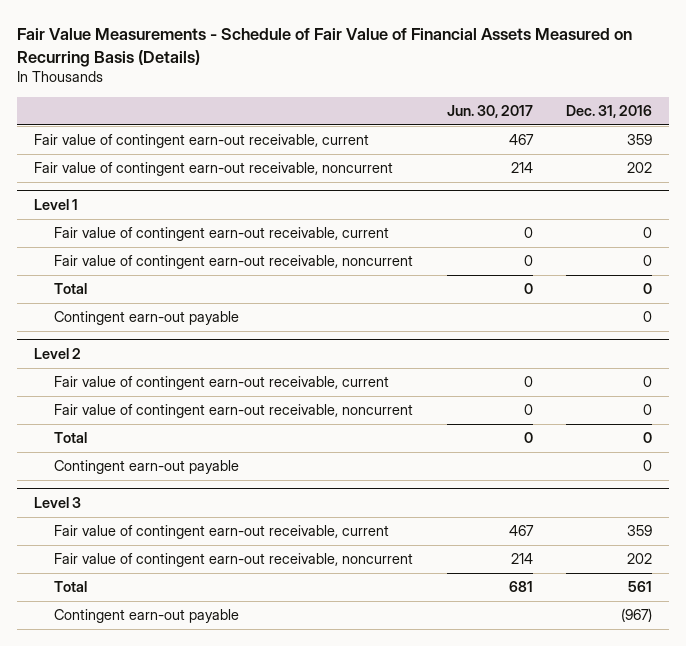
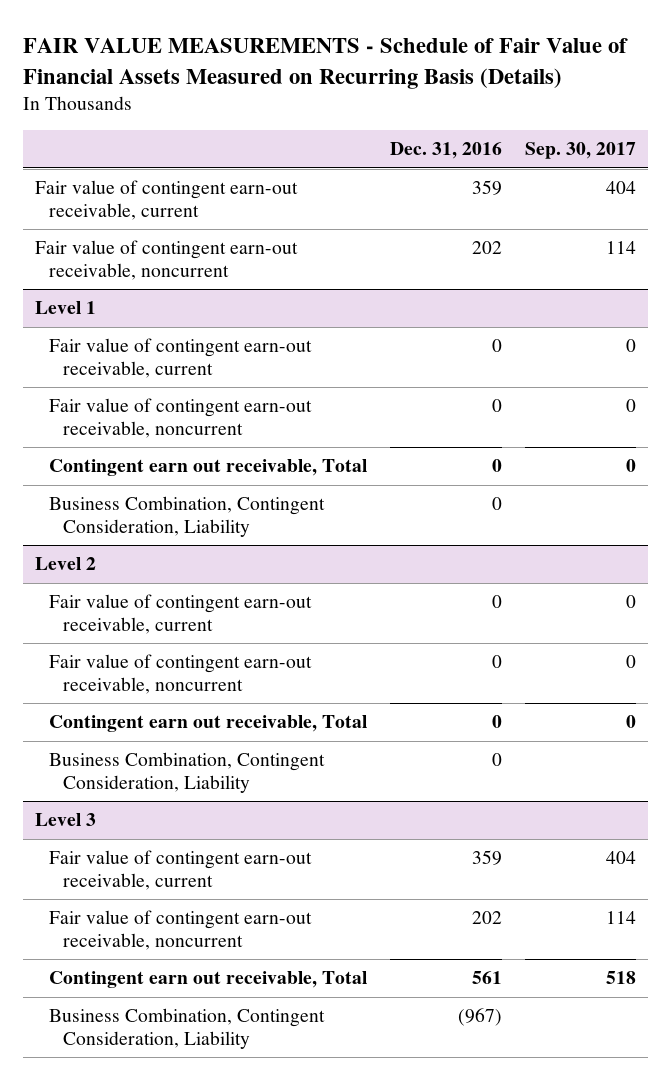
[17,27,633,67] Fair Value Measurements - Schedule of Fair Value of Financial Assets Measured on Recurring Basis (Details) -> [22,38,628,89] FAIR VALUE MEASUREMENTS - Schedule of Fair Value of Financial Assets Measured on Recurring Basis (Details)
[446,105,533,119] Jun. 30, 2017 -> none
none -> [525,142,637,160] Sep. 30, 2017
[54,283,88,295] Total -> [48,459,367,477] Contingent earn out receivable, Total
[54,311,240,326] Contingent earn-out payable -> [48,496,325,537] Business Combination, Contingent Consideration, Liability
[54,432,88,444] Total -> [48,715,367,733] Contingent earn out receivable, Total
[54,460,240,475] Contingent earn-out payable -> [48,752,325,793] Business Combination, Contingent Consideration, Liability
[54,581,88,593] Total -> [48,971,367,989] Contingent earn out receivable, Total
[54,609,240,624] Contingent earn-out payable -> [48,1008,325,1049] Business Combination, Contingent Consideration, Liability

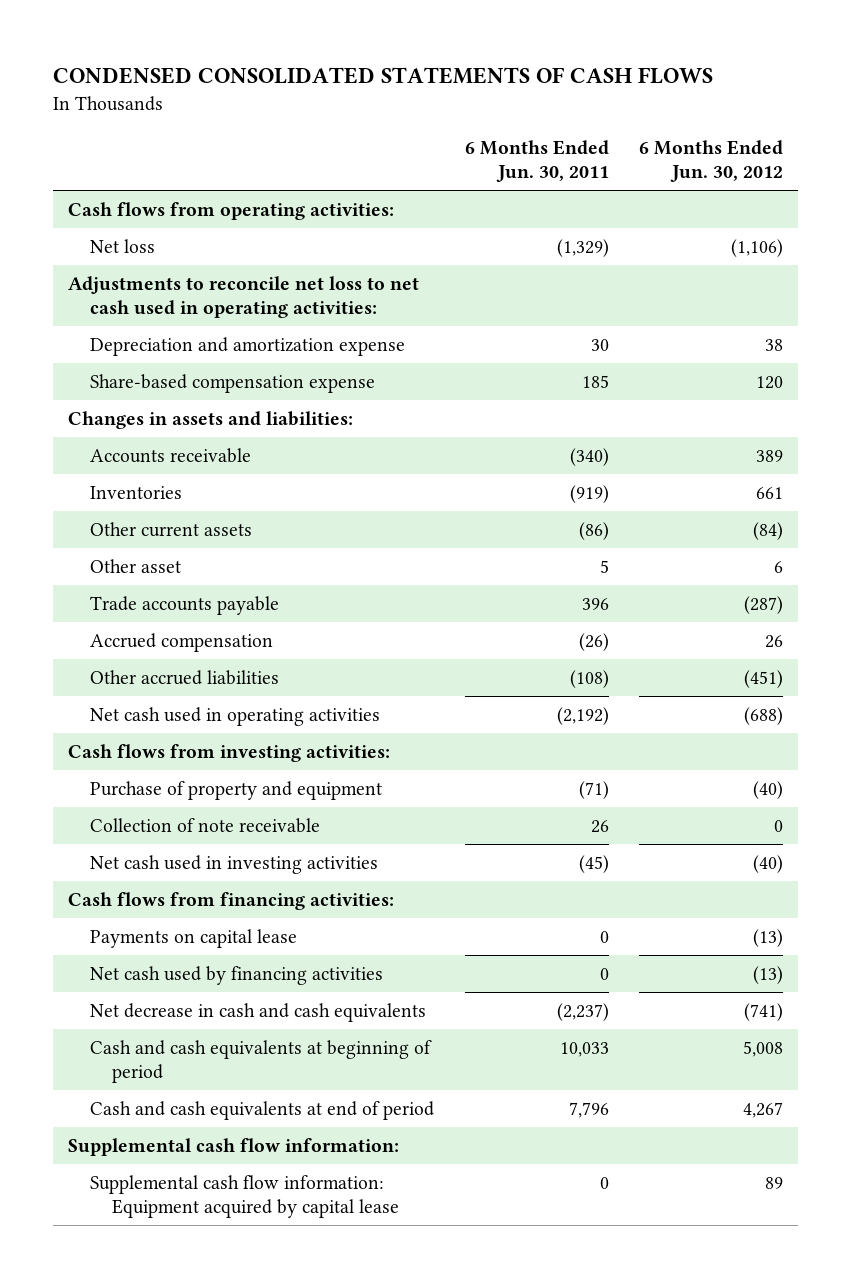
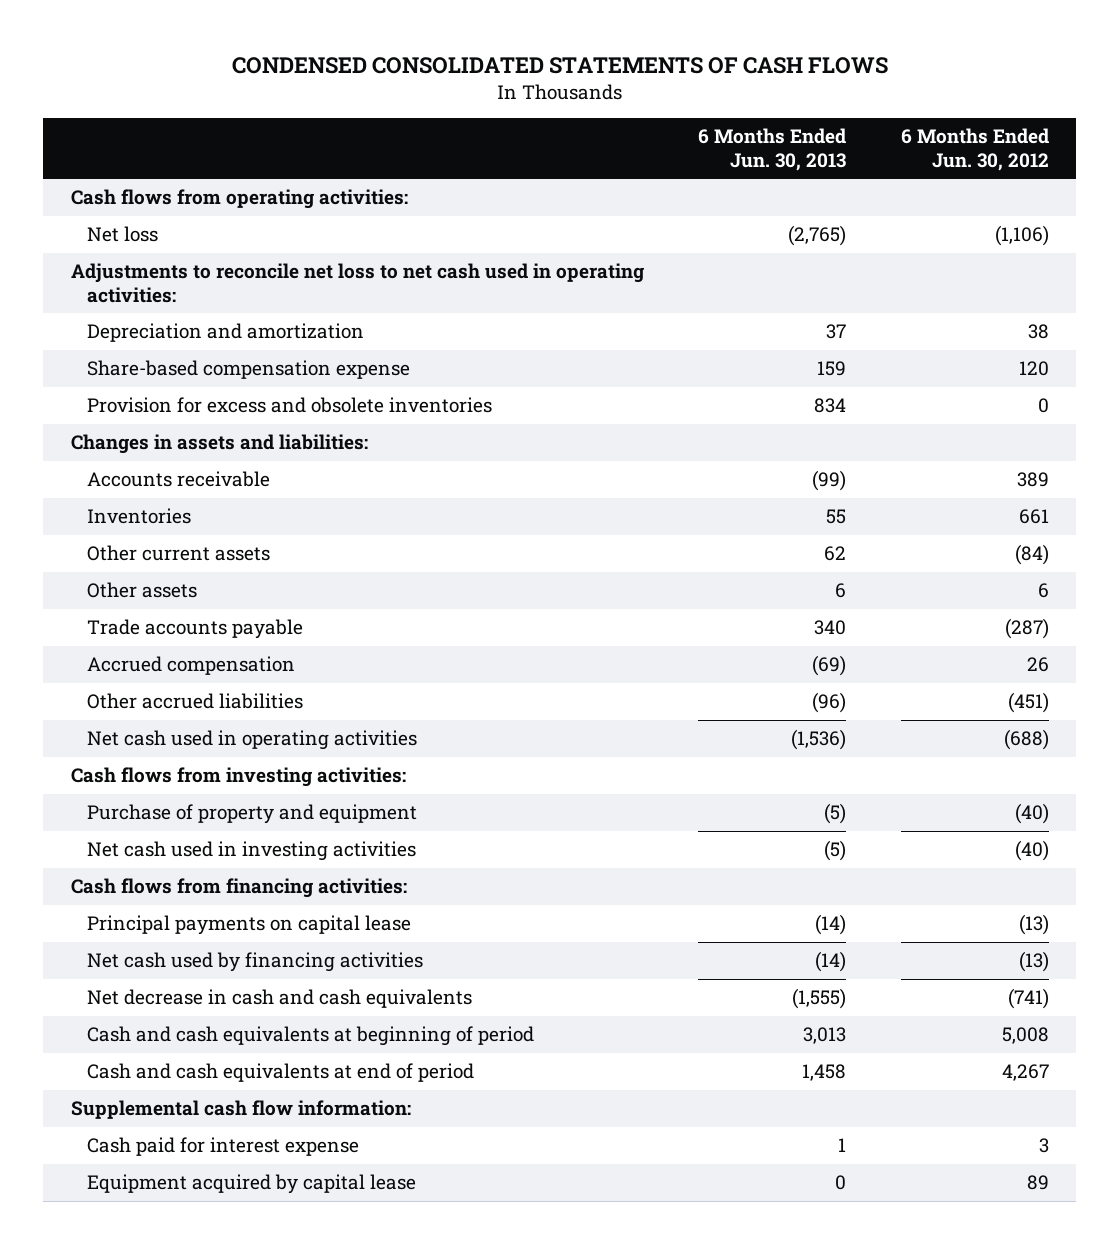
[464,139,609,183] 6 Months Ended Jun. 30, 2011 -> none
none -> [698,128,847,171] 6 Months Ended Jun. 30, 2013
[90,336,406,356] Depreciation and amortization expense -> [87,323,365,343] Depreciation and amortization
none -> [87,397,493,414] Provision for excess and obsolete inventories
[90,558,182,573] Other asset -> [87,582,198,599] Other assets
[90,817,321,833] Collection of note receivable -> none
[90,928,298,948] Payments on capital lease -> [87,915,412,936] Principal payments on capital lease
none -> [87,1137,360,1157] Cash paid for interest expense
[90,1174,400,1219] Supplemental cash flow information: Equipment acquired by capital lease -> [87,1174,417,1195] Equipment acquired by capital lease

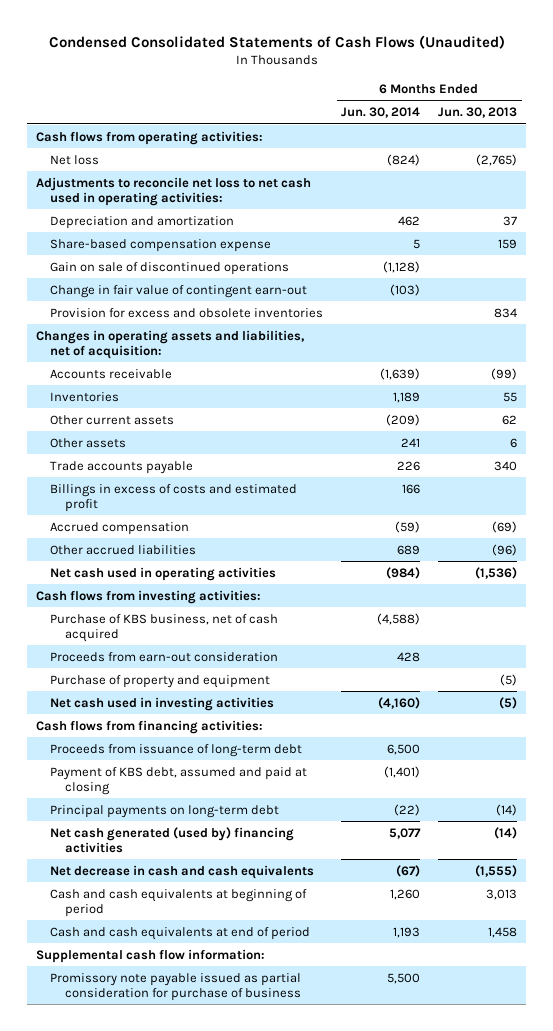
[231,56,888,74] CONDENSED CONSOLIDATED STATEMENTS OF CASH FLOWS -> [48,34,505,49] Condensed Consolidated Statements of Cash Flows (Unaudited)
[900,128,1049,171] 6 Months Ended Jun. 30, 2012 -> none
none -> [341,107,421,119] Jun. 30, 2014
none -> [50,261,290,275] Gain on sale of discontinued operations
none -> [50,284,308,298] Change in fair value of contingent earn-out
[70,434,368,455] Changes in assets and liabilities: -> [35,329,304,359] Changes in operating assets and liabilities, net of acquisition:
none -> [50,483,298,512] Billings in excess of costs and estimated profit
none -> [50,613,279,642] Purchase of KBS business, net of cash acquired
none -> [50,651,279,662] Proceeds from earn-out consideration
[87,915,412,936] Principal payments on capital lease -> none
none -> [50,743,303,757] Proceeds from issuance of long-term debt
none -> [50,766,308,795] Payment of KBS debt, assumed and paid at closing
none -> [50,804,280,818] Principal payments on long-term debt
[87,952,424,973] Net cash used by financing activities -> [50,826,295,853] Net cash generated (used by) financing activities
[87,1137,360,1157] Cash paid for interest expense -> none
[87,1174,417,1195] Equipment acquired by capital lease -> none
none -> [50,972,302,1001] Promissory note payable issued as partial consideration for purchase of business

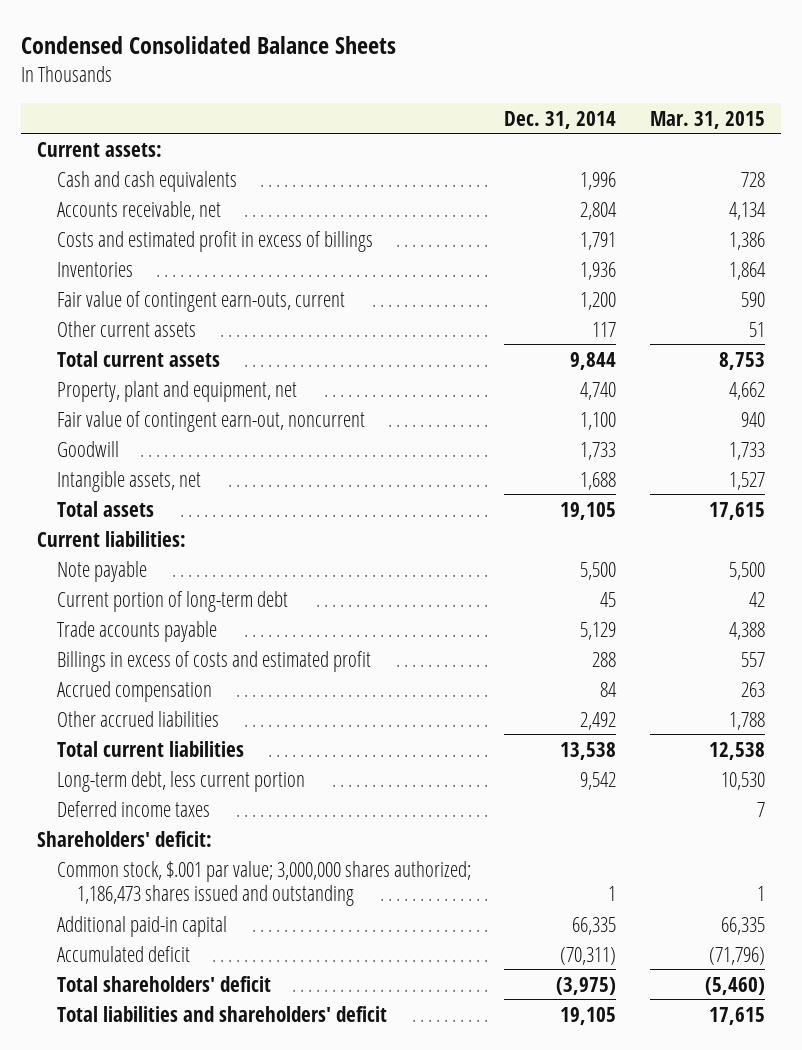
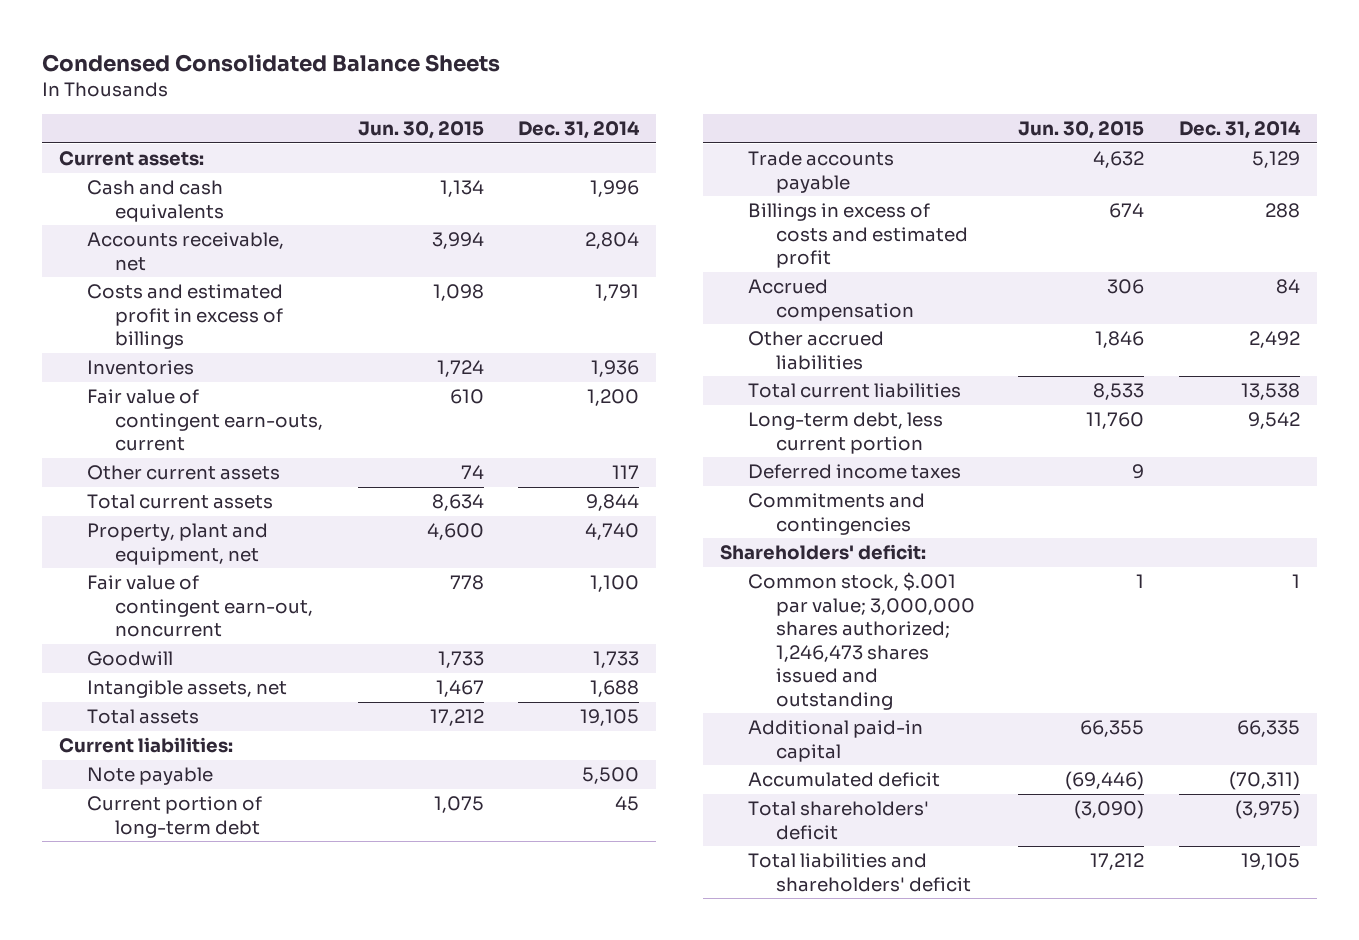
[649,110,765,129] Mar. 31, 2015 -> none
none -> [357,121,484,140] Jun. 30, 2015
none -> [747,493,925,535] Commitments and contingencies
[57,860,472,906] Common stock, $.001 par value; 3,000,000 shares authorized; 1,186,473 shares issued and outstanding -> [747,572,975,710] Common stock, $.001 par value; 3,000,000 shares authorized; 1,246,473 shares issued and outstanding

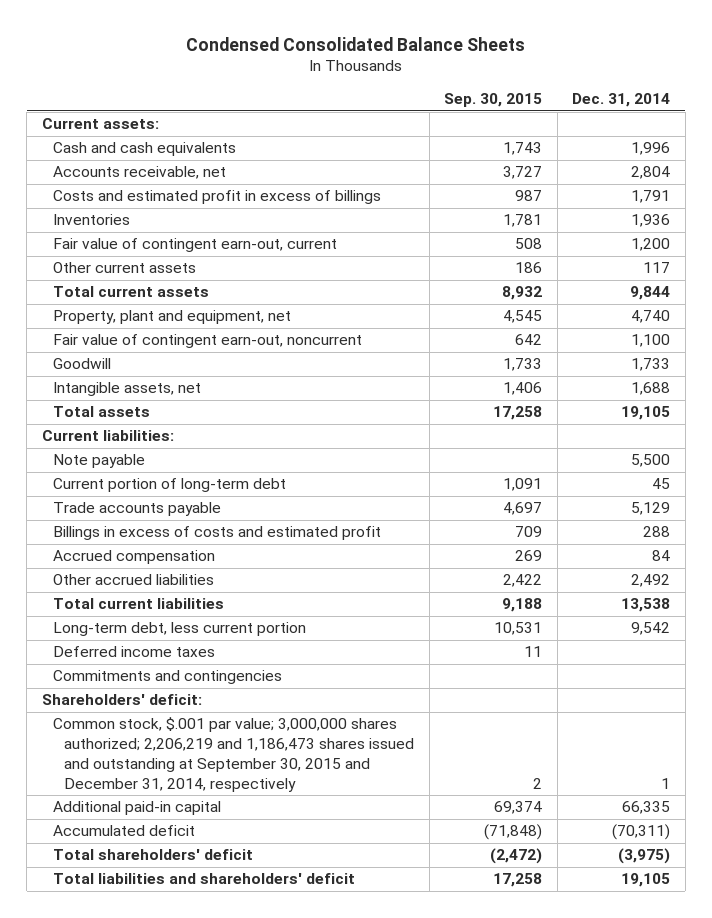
[357,121,484,140] Jun. 30, 2015 -> none
none -> [444,93,543,108] Sep. 30, 2015
[87,389,324,452] Fair value of contingent earn-outs, current -> [52,238,337,253] Fair value of contingent earn-out, current
[747,572,975,710] Common stock, $.001 par value; 3,000,000 shares authorized; 1,246,473 shares issued and outstanding -> [52,717,415,792] Common stock, $.001 par value; 3,000,000 shares authorized; 2,206,219 and 1,186,473 shares issued and outstanding at September 30, 2015 and December 31, 2014, respectively

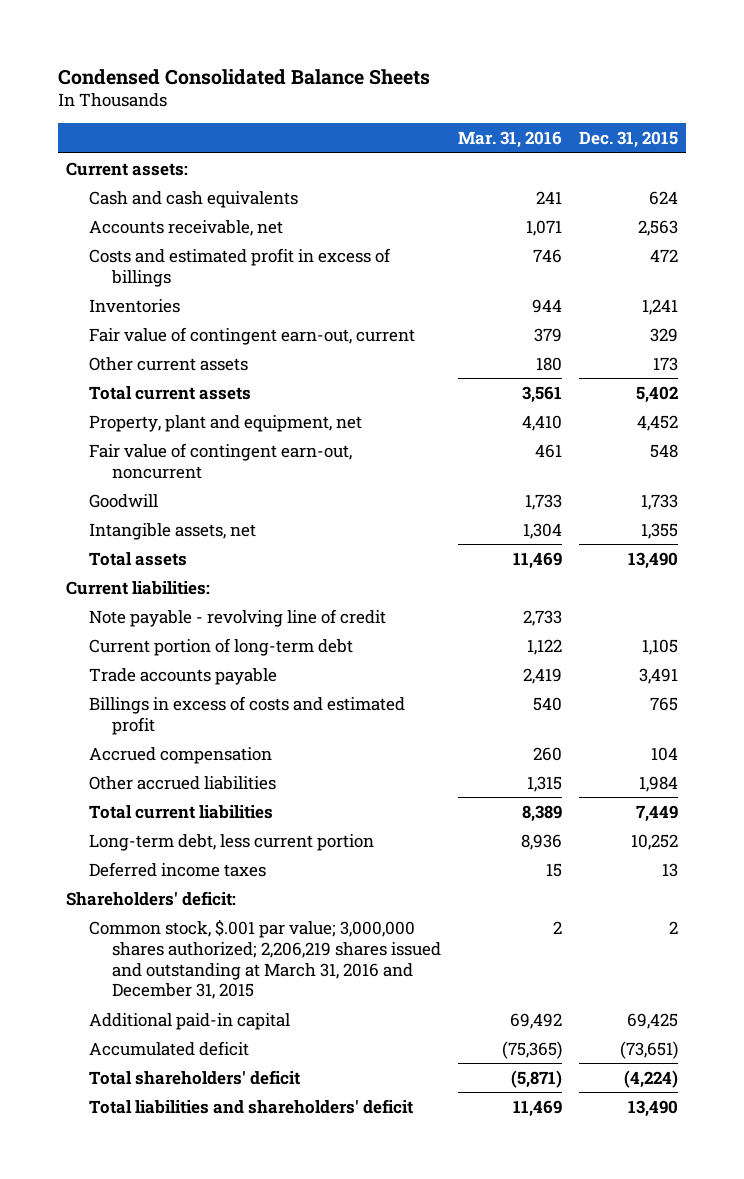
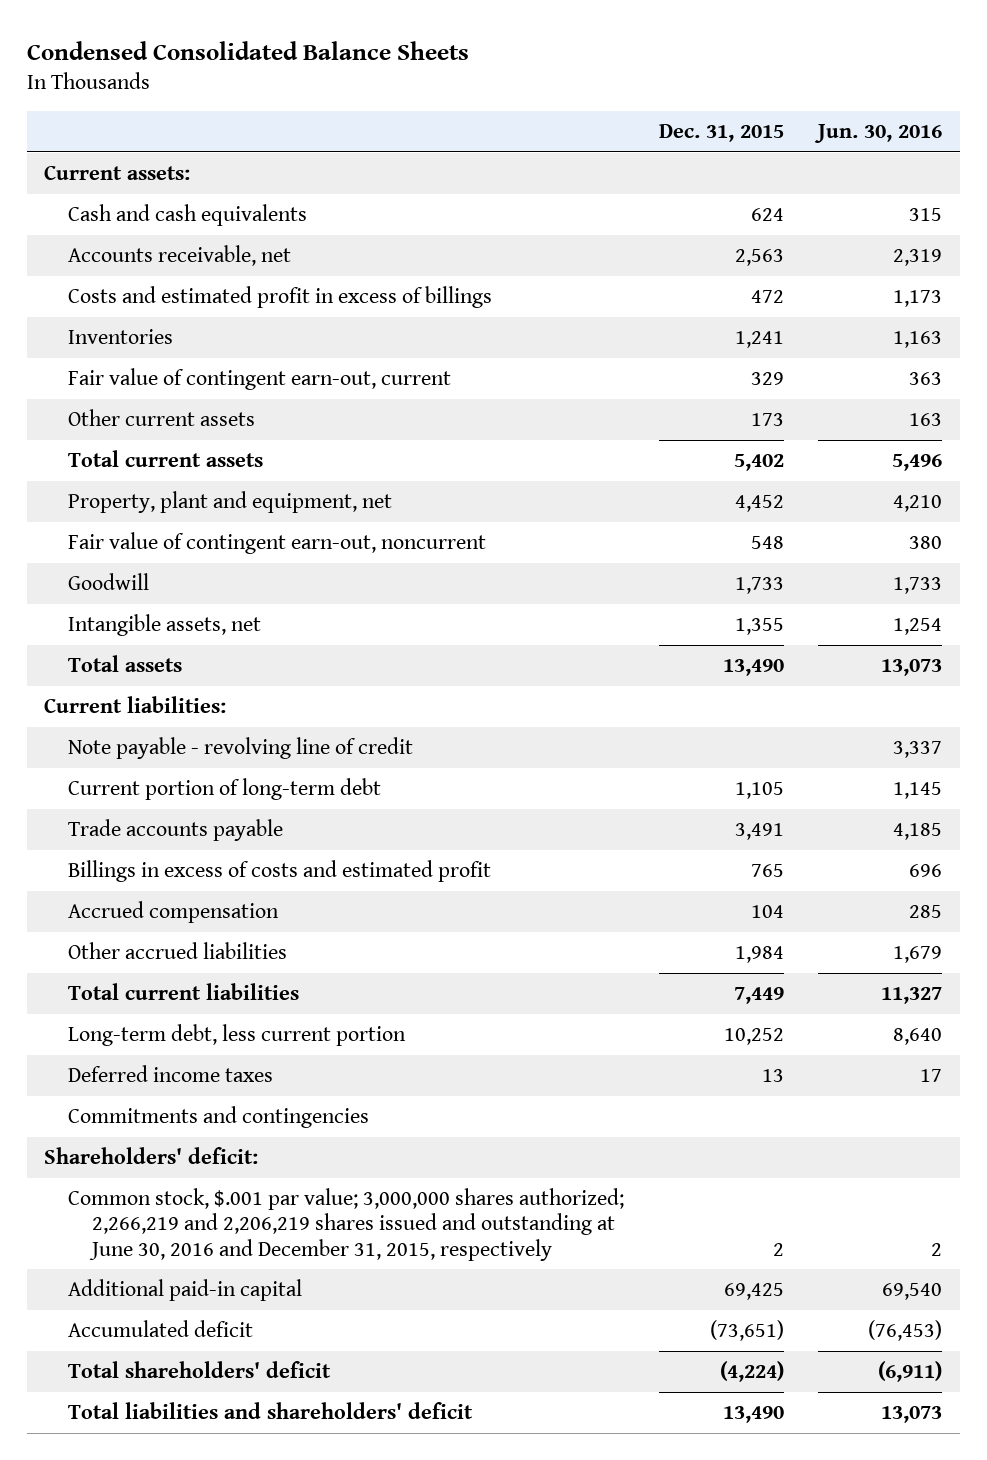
[457,131,562,149] Mar. 31, 2016 -> none
none -> [814,123,943,143] Jun. 30, 2016
none -> [68,1106,370,1129] Commitments and contingencies
[88,918,441,1000] Common stock, $.001 par value; 3,000,000 shares authorized; 2,206,219 shares issued and outstanding at March 31, 2016 and December 31, 2015 -> [68,1188,625,1261] Common stock, $.001 par value; 3,000,000 shares authorized; 2,266,219 and 2,206,219 shares issued and outstanding at June 30, 2016 and December 31, 2015, respectively

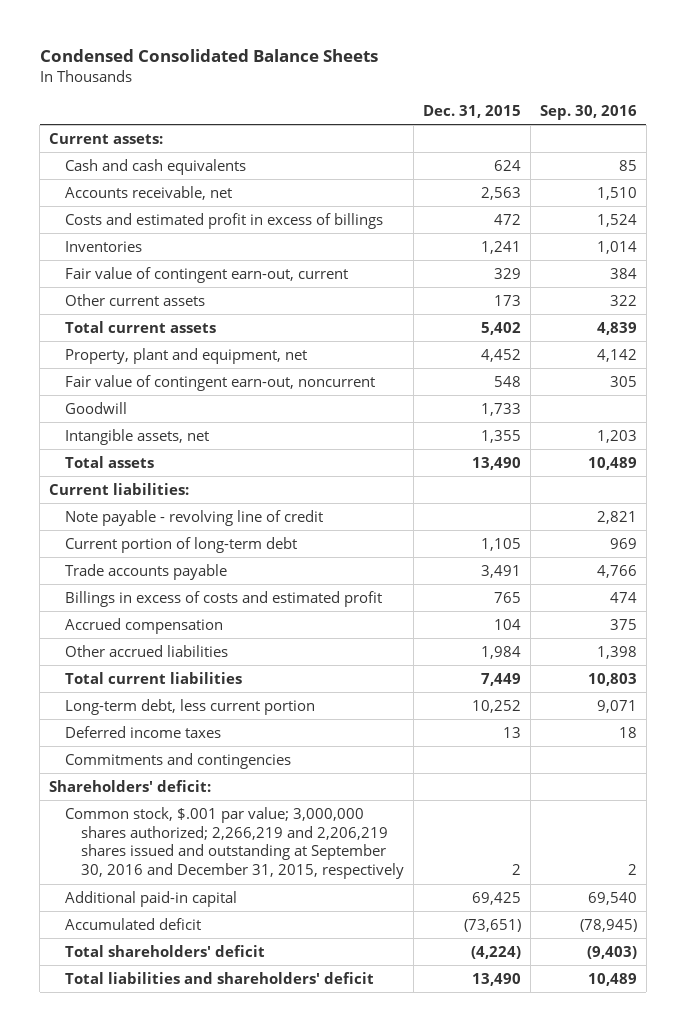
[814,123,943,143] Jun. 30, 2016 -> none
none -> [539,104,637,120] Sep. 30, 2016
[68,1188,625,1261] Common stock, $.001 par value; 3,000,000 shares authorized; 2,266,219 and 2,206,219 shares issued and outstanding at June 30, 2016 and December 31, 2015, respectively -> [65,806,405,880] Common stock, $.001 par value; 3,000,000 shares authorized; 2,266,219 and 2,206,219 shares issued and outstanding at September 30, 2016 and December 31, 2015, respectively

